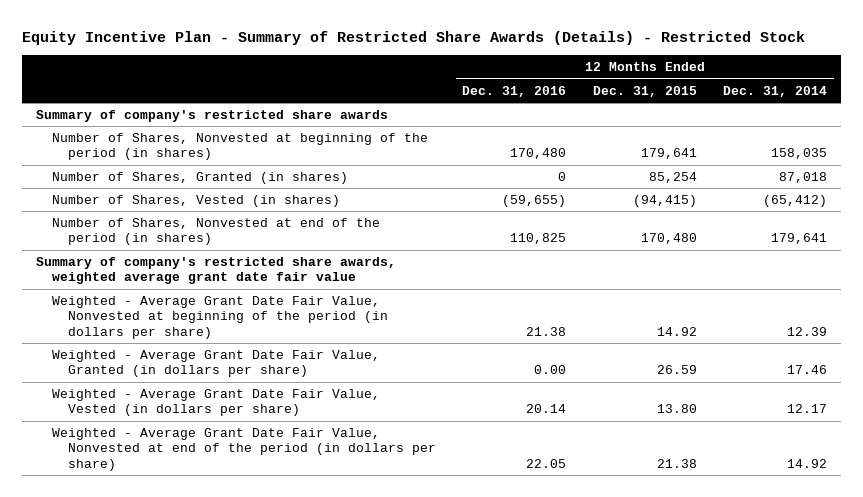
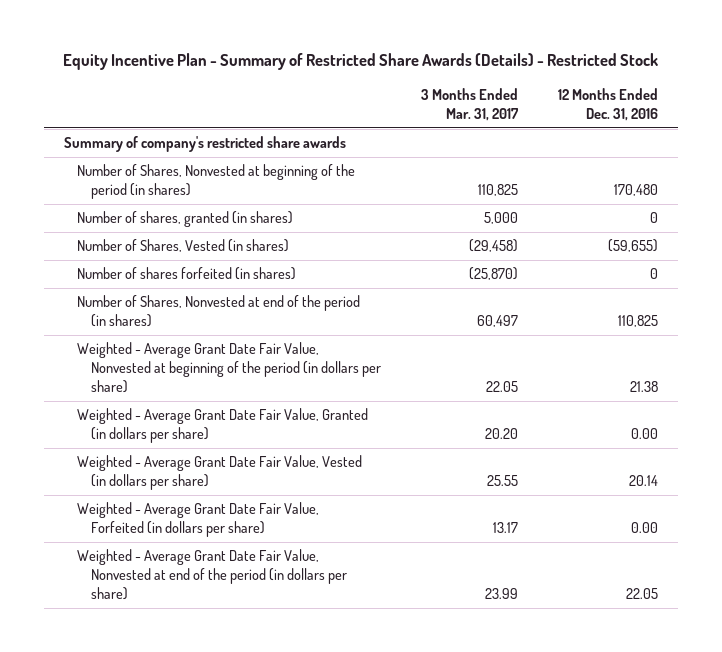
[592,85,697,97] Dec. 31, 2015 -> none
[723,85,828,97] Dec. 31, 2014 -> none
none -> [421,88,520,121] 3 Months Ended Mar. 31, 2017
[51,171,348,184] Number of Shares, Granted (in shares) -> [77,211,294,228] Number of shares, granted (in shares)
none -> [77,267,297,281] Number of shares forfeited (in shares)
[35,256,396,285] Summary of company's restricted share awards, weighted average grant date fair value -> none
none -> [77,502,320,538] Weighted - Average Grant Date Fair Value, Forfeited (in dollars per share)

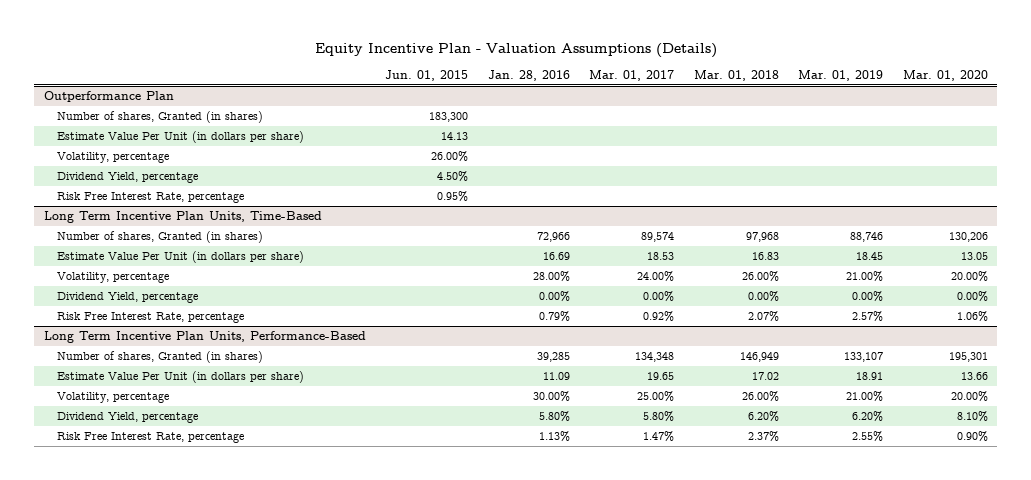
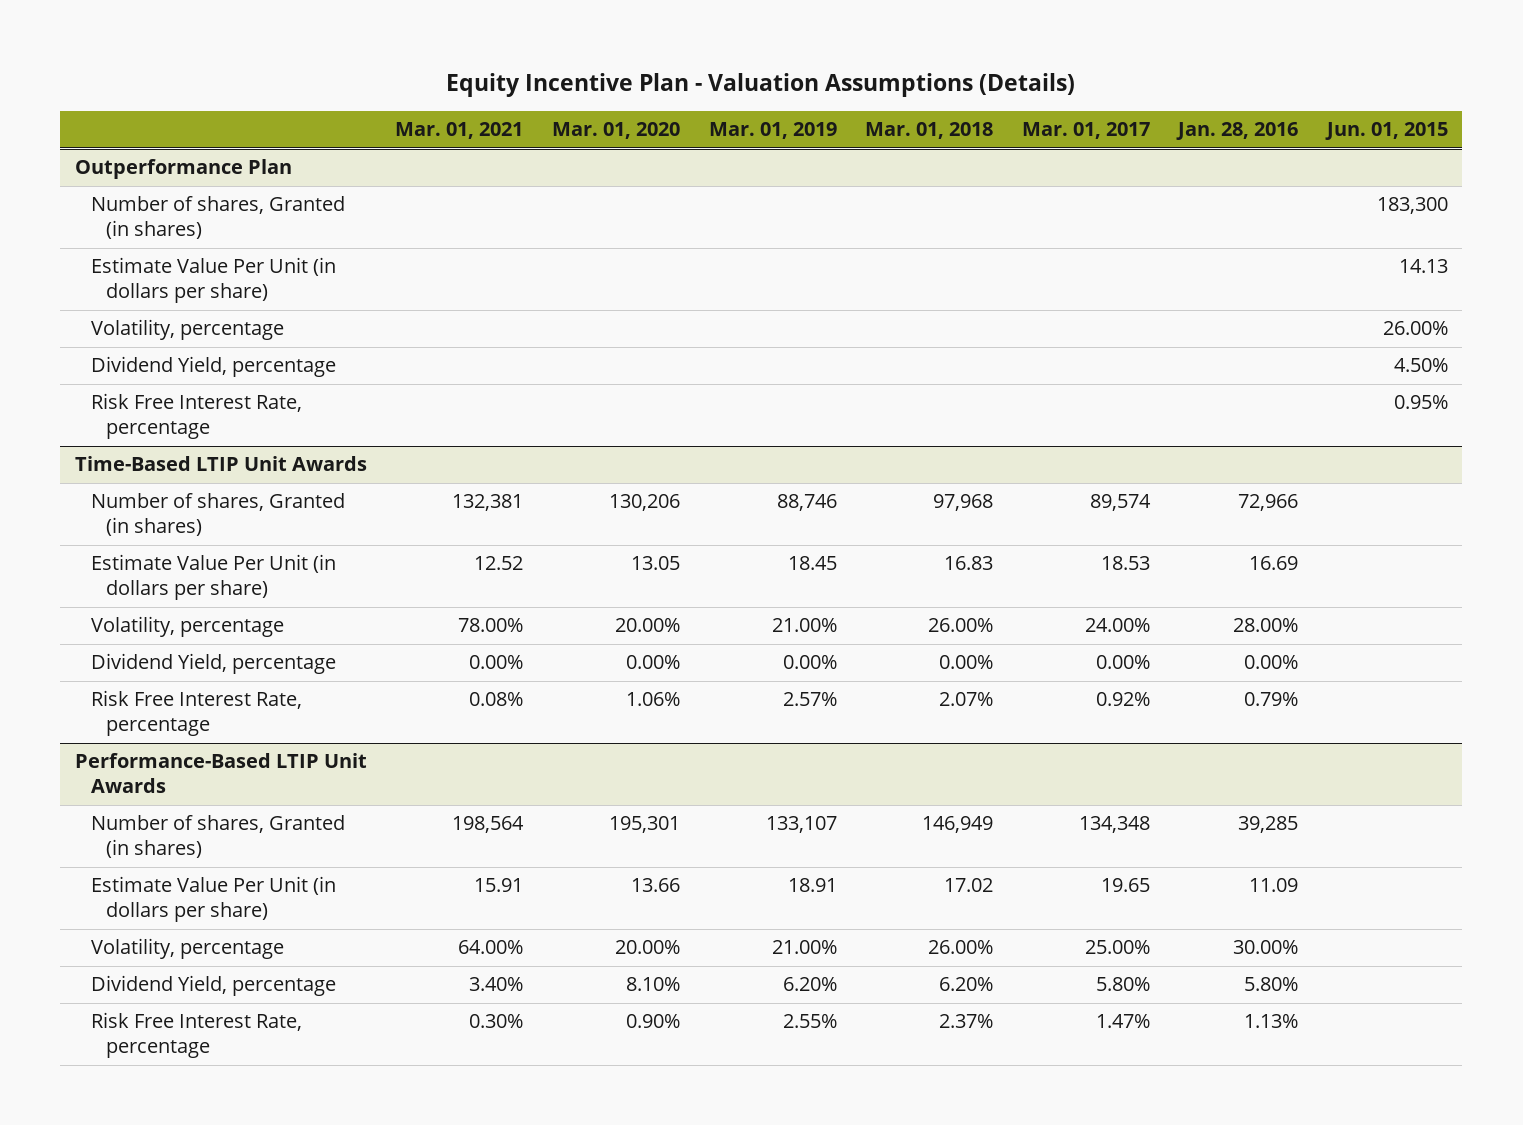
none -> [395,122,524,140] Mar. 01, 2021
[43,211,322,224] Long Term Incentive Plan Units, Time-Based -> [74,456,367,472] Time-Based LTIP Unit Awards
[43,331,366,344] Long Term Incentive Plan Units, Performance-Based -> [74,753,367,794] Performance-Based LTIP Unit Awards

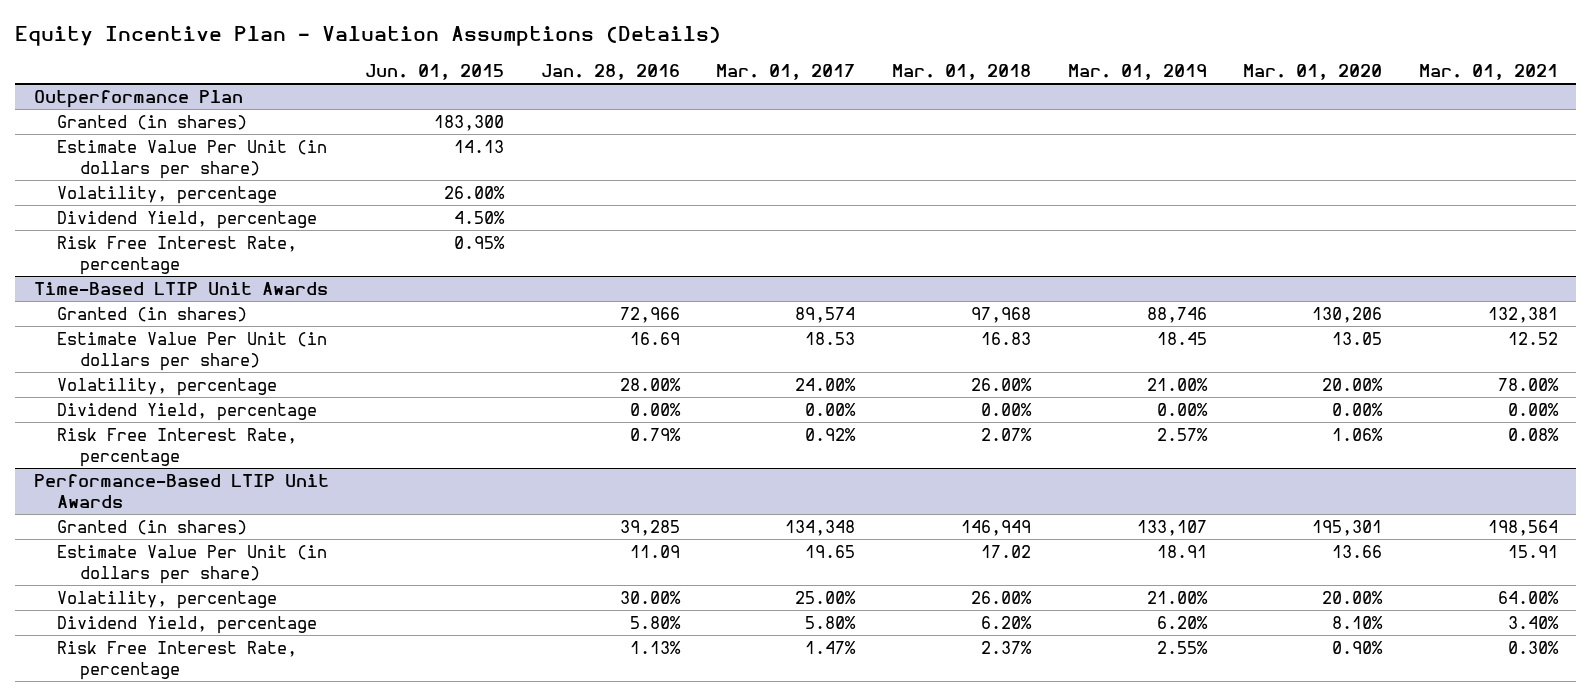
[90,196,345,240] Number of shares, Granted (in shares) -> [56,114,247,130] Granted (in shares)
[90,493,345,537] Number of shares, Granted (in shares) -> [56,306,247,322] Granted (in shares)
[90,815,345,859] Number of shares, Granted (in shares) -> [56,519,247,535] Granted (in shares)

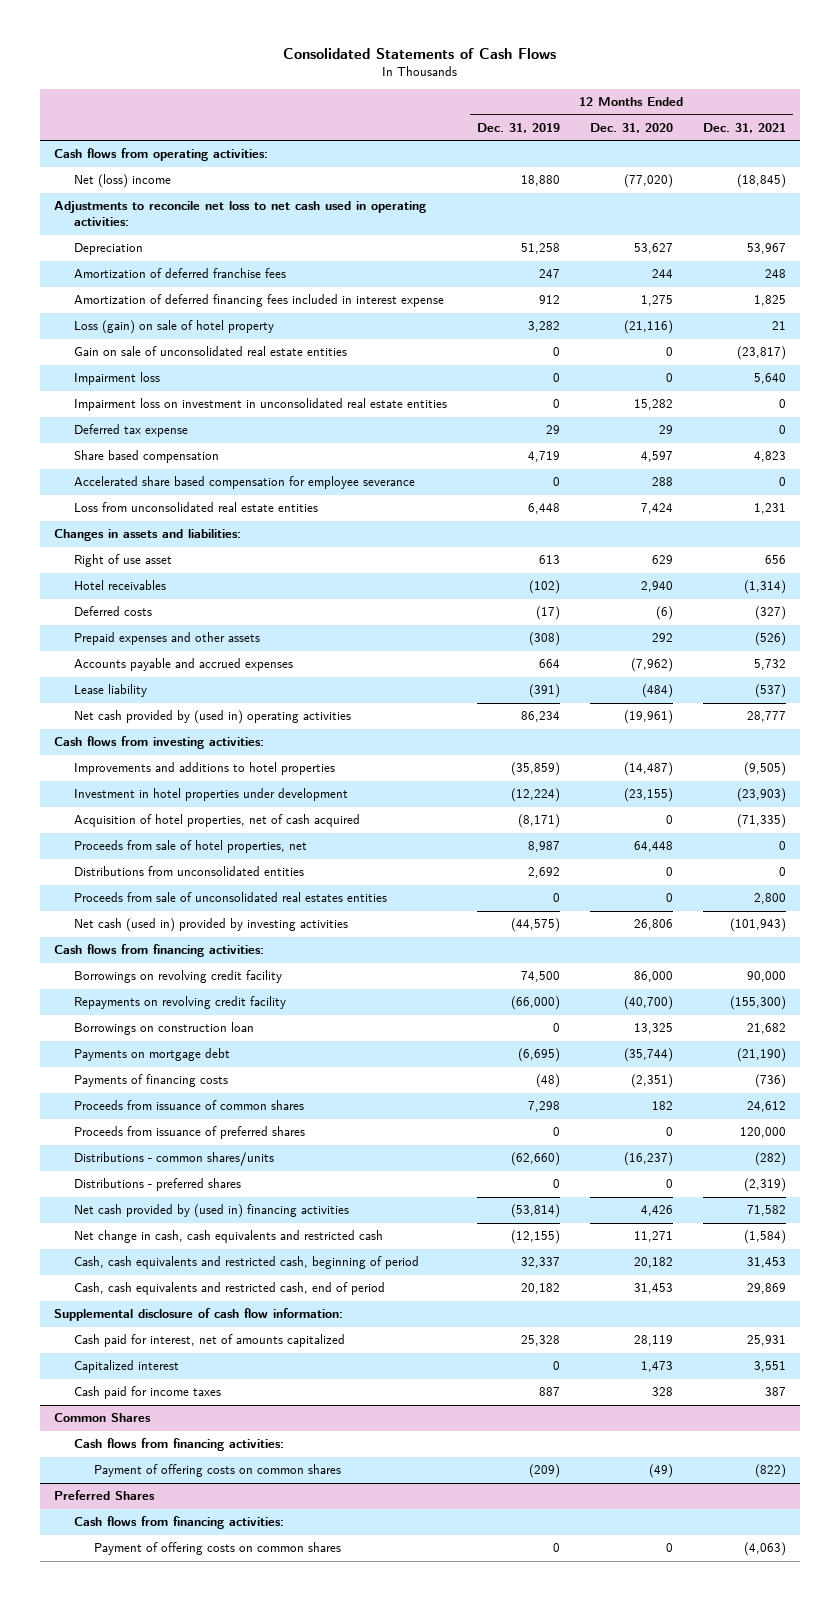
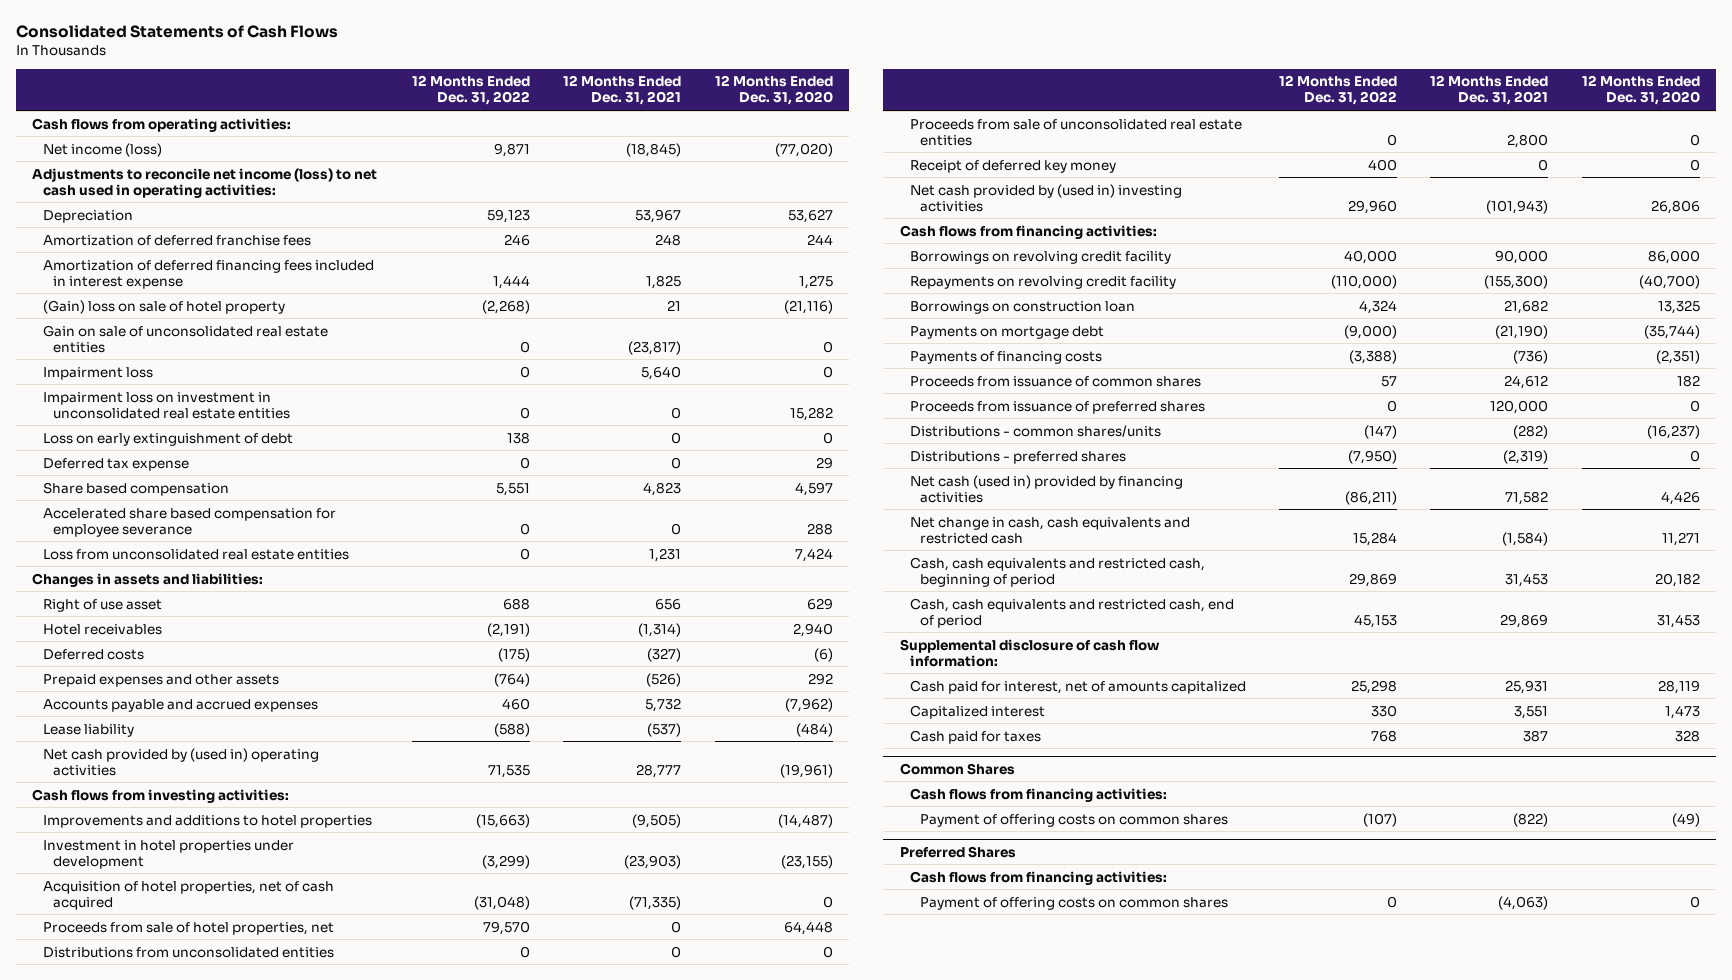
[477,122,561,133] Dec. 31, 2019 -> none
none -> [412,75,531,106] 12 Months Ended Dec. 31, 2022
[74,174,172,189] Net (loss) income -> [42,142,162,157] Net income (loss)
[54,201,427,227] Adjustments to reconcile net loss to net cash used in operating activities: -> [32,167,378,198] Adjustments to reconcile net income (loss) to net cash used in operating activities:
[74,320,275,335] Loss (gain) on sale of hotel property -> [42,299,285,314] (Gain) loss on sale of hotel property
none -> [42,432,293,446] Loss on early extinguishment of debt
[74,892,388,903] Proceeds from sale of unconsolidated real estates entities -> [910,118,1243,146] Proceeds from sale of unconsolidated real estate entities
none -> [910,159,1117,173] Receipt of deferred key money
[74,918,349,933] Net cash (used in) provided by investing activities -> [910,183,1183,212] Net cash provided by (used in) investing activities
[74,1204,350,1219] Net cash provided by (used in) financing activities -> [910,474,1184,503] Net cash (used in) provided by financing activities
[74,1386,222,1400] Cash paid for income taxes -> [910,729,1042,744] Cash paid for taxes

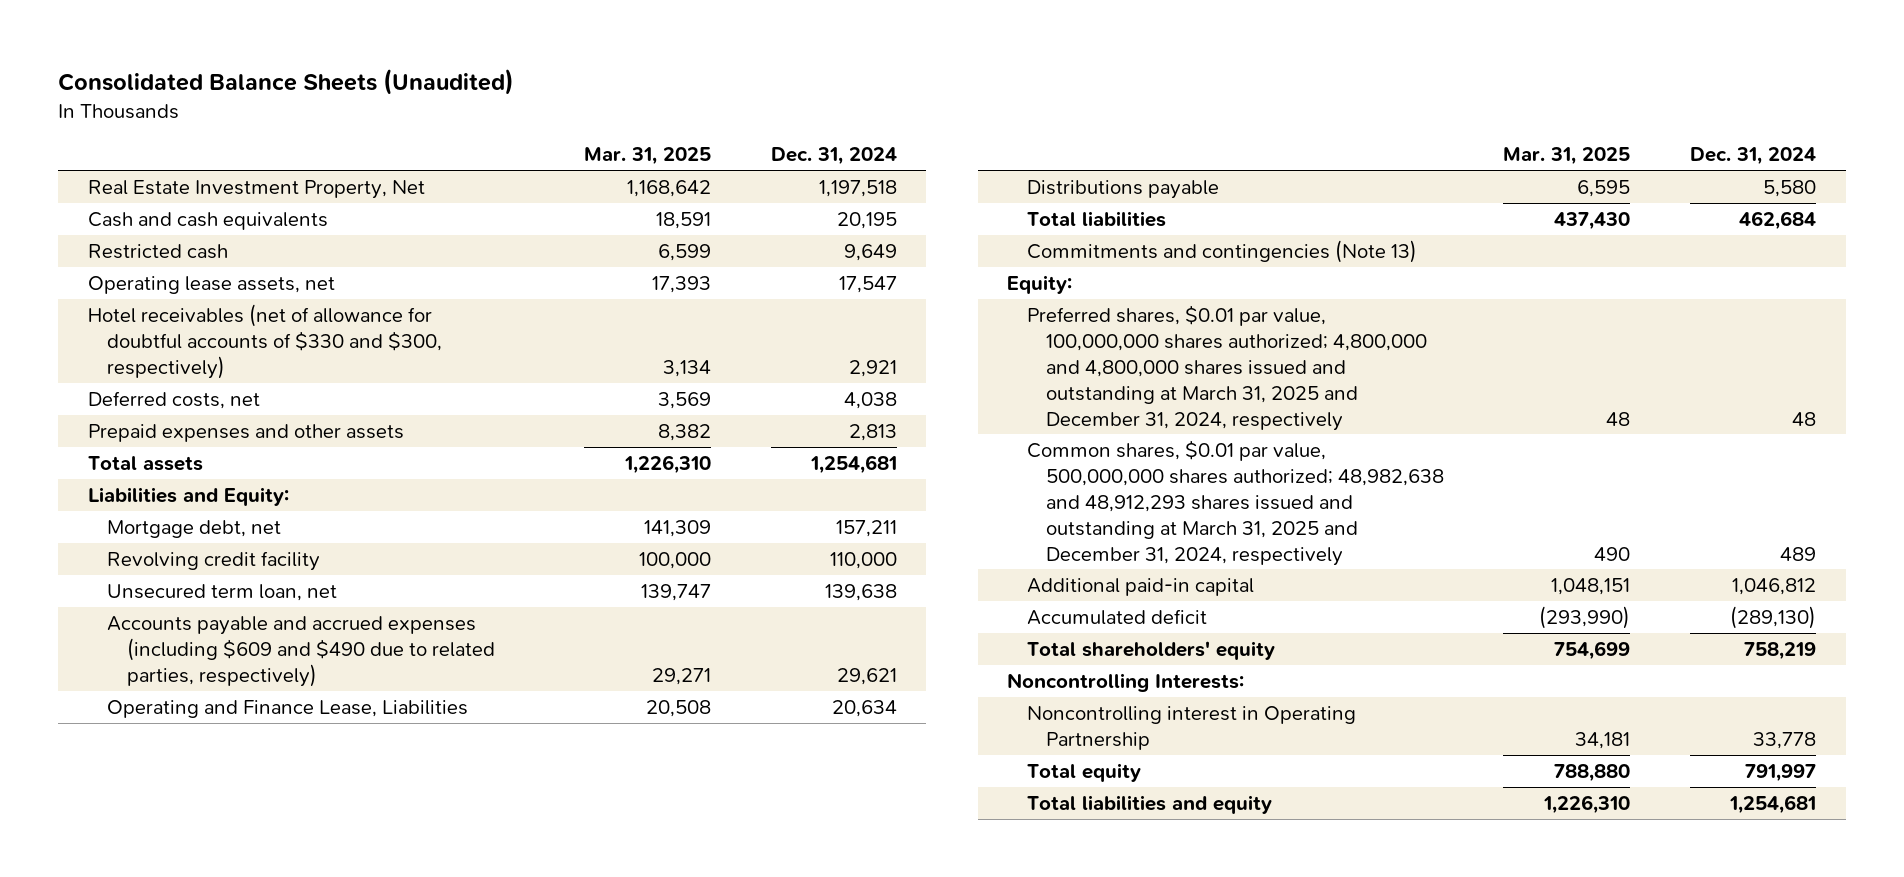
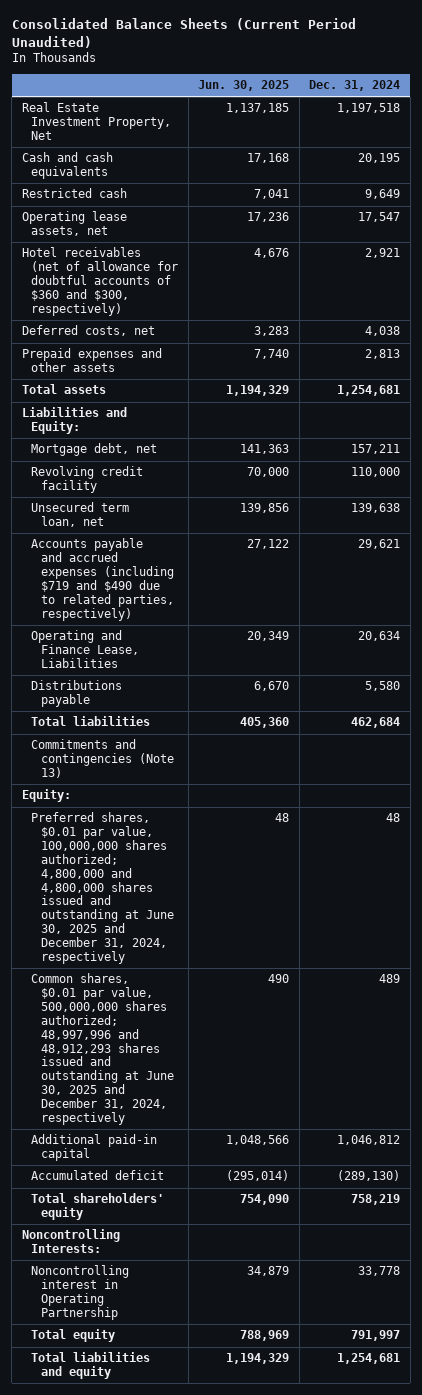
[58,69,515,96] Consolidated Balance Sheets (Unaudited) -> [11,18,356,48] Consolidated Balance Sheets (Current Period Unaudited)
[584,147,712,166] Mar. 31, 2025 -> none
none -> [198,80,290,92] Jun. 30, 2025
[88,303,443,379] Hotel receivables (net of allowance for doubtful accounts of $330 and $300, respectively) -> [21,247,179,316] Hotel receivables (net of allowance for doubtful accounts of $360 and $300, respectively)
[107,615,495,687] Accounts payable and accrued expenses (including $609 and $490 due to related parties, respectively) -> [31,538,174,621] Accounts payable and accrued expenses (including $719 and $490 due to related parties, respectively)
[1026,304,1428,431] Preferred shares, $0.01 par value, 100,000,000 shares authorized; 4,800,000 and 4,800,000 shares issued and outstanding at March 31, 2025 and December 31, 2024, respectively -> [31,812,174,964] Preferred shares, $0.01 par value, 100,000,000 shares authorized; 4,800,000 and 4,800,000 shares issued and outstanding at June 30, 2025 and December 31, 2024, respectively
[1026,439,1445,566] Common shares, $0.01 par value, 500,000,000 shares authorized; 48,982,638 and 48,912,293 shares issued and outstanding at March 31, 2025 and December 31, 2024, respectively -> [31,973,174,1125] Common shares, $0.01 par value, 500,000,000 shares authorized; 48,997,996 and 48,912,293 shares issued and outstanding at June 30, 2025 and December 31, 2024, respectively

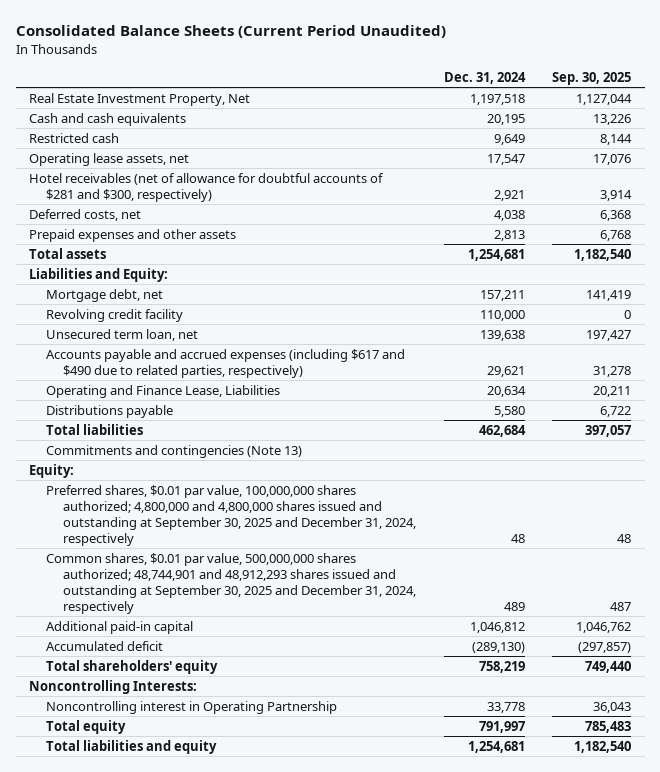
[198,80,290,92] Jun. 30, 2025 -> none
none -> [551,71,631,85] Sep. 30, 2025
[21,247,179,316] Hotel receivables (net of allowance for doubtful accounts of $360 and $300, respectively) -> [29,172,385,202] Hotel receivables (net of allowance for doubtful accounts of $281 and $300, respectively)
[31,538,174,621] Accounts payable and accrued expenses (including $719 and $490 due to related parties, respectively) -> [46,348,406,378] Accounts payable and accrued expenses (including $617 and $490 due to related parties, respectively)
[31,812,174,964] Preferred shares, $0.01 par value, 100,000,000 shares authorized; 4,800,000 and 4,800,000 shares issued and outstanding at June 30, 2025 and December 31, 2024, respectively -> [46,484,417,546] Preferred shares, $0.01 par value, 100,000,000 shares authorized; 4,800,000 and 4,800,000 shares issued and outstanding at September 30, 2025 and December 31, 2024, respectively
[31,973,174,1125] Common shares, $0.01 par value, 500,000,000 shares authorized; 48,997,996 and 48,912,293 shares issued and outstanding at June 30, 2025 and December 31, 2024, respectively -> [46,552,417,614] Common shares, $0.01 par value, 500,000,000 shares authorized; 48,744,901 and 48,912,293 shares issued and outstanding at September 30, 2025 and December 31, 2024, respectively

